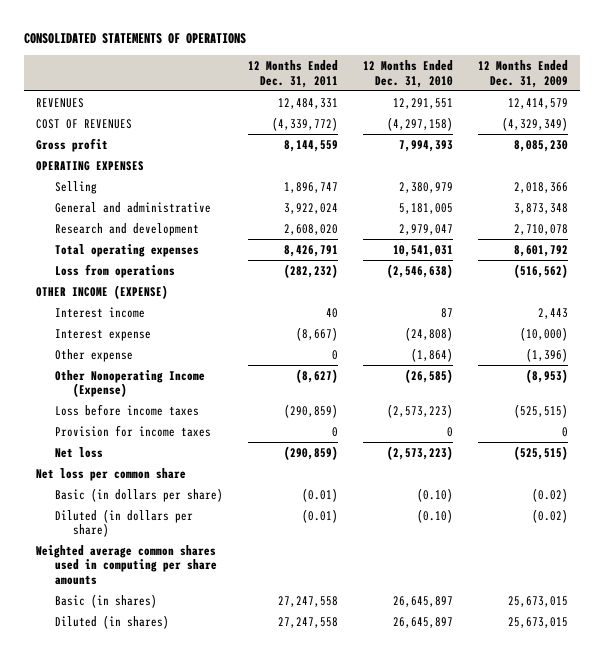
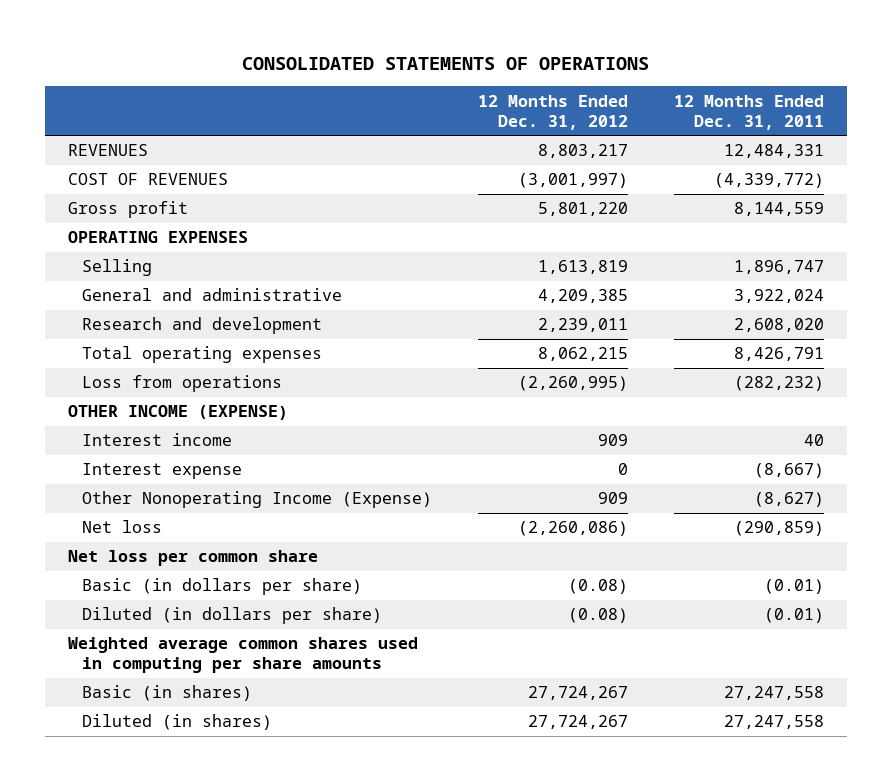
[362,59,453,88] 12 Months Ended Dec. 31, 2010 -> none
[477,59,568,88] 12 Months Ended Dec. 31, 2009 -> none
none -> [478,94,629,130] 12 Months Ended Dec. 31, 2012
[54,348,133,362] Other expense -> none
[54,403,199,416] Loss before income taxes -> none
[54,424,211,437] Provision for income taxes -> none

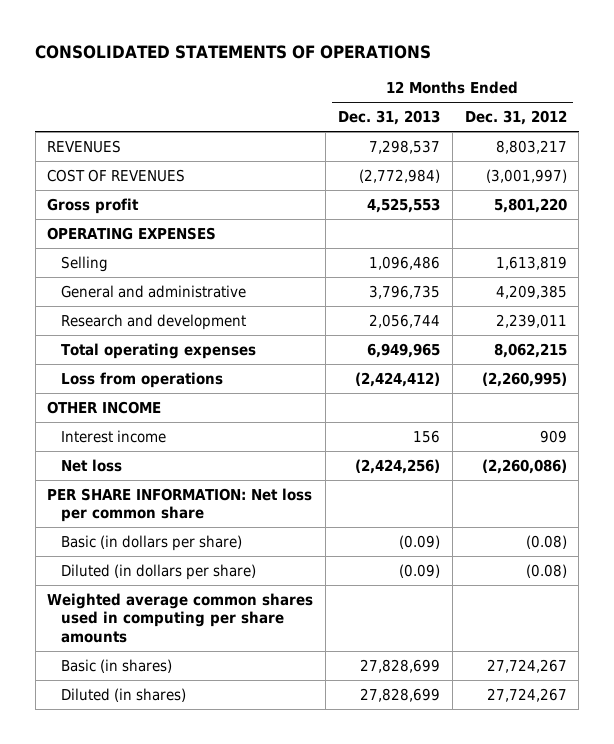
[674,94,825,130] 12 Months Ended Dec. 31, 2011 -> none
none -> [337,110,440,126] Dec. 31, 2013
[67,405,288,421] OTHER INCOME (EXPENSE) -> [47,401,162,415] OTHER INCOME
[82,463,243,480] Interest expense -> none
[82,491,433,509] Other Nonoperating Income (Expense) -> none
[67,550,318,567] Net loss per common share -> [47,488,313,523] PER SHARE INFORMATION: Net loss per common share

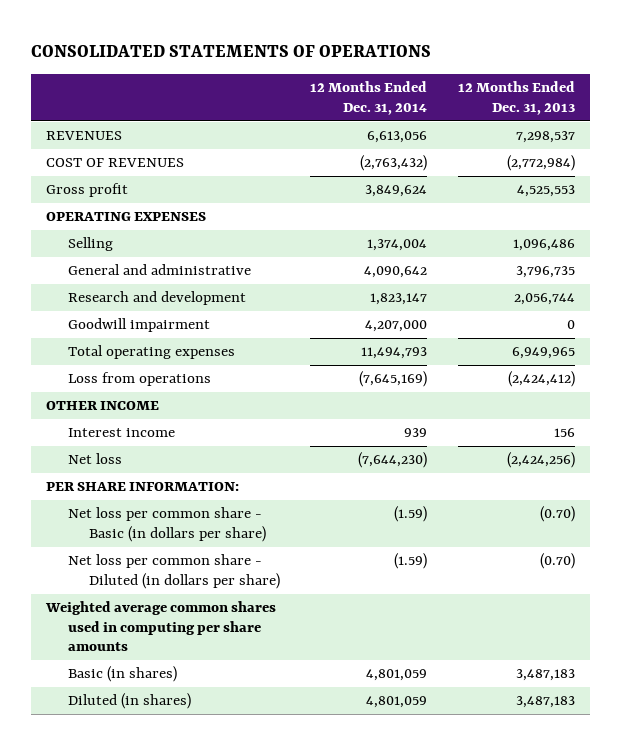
[464,110,567,126] Dec. 31, 2012 -> none
none -> [310,81,428,115] 12 Months Ended Dec. 31, 2014
none -> [67,318,210,333] Goodwill impairment
[47,488,313,523] PER SHARE INFORMATION: Net loss per common share -> [46,482,240,492] PER SHARE INFORMATION:
[61,535,243,552] Basic (in dollars per share) -> [67,507,266,542] Net loss per common share - Basic (in dollars per share)
[398,535,440,550] (0.09) -> [539,506,575,523] (0.70)
[61,564,257,581] Diluted (in dollars per share) -> [67,554,280,589] Net loss per common share - Diluted (in dollars per share)
[398,564,440,579] (0.09) -> [539,553,575,570] (0.70)
[359,659,440,674] 27,828,699 -> [515,669,575,682] 3,487,183
[359,688,440,703] 27,828,699 -> [515,696,575,709] 3,487,183

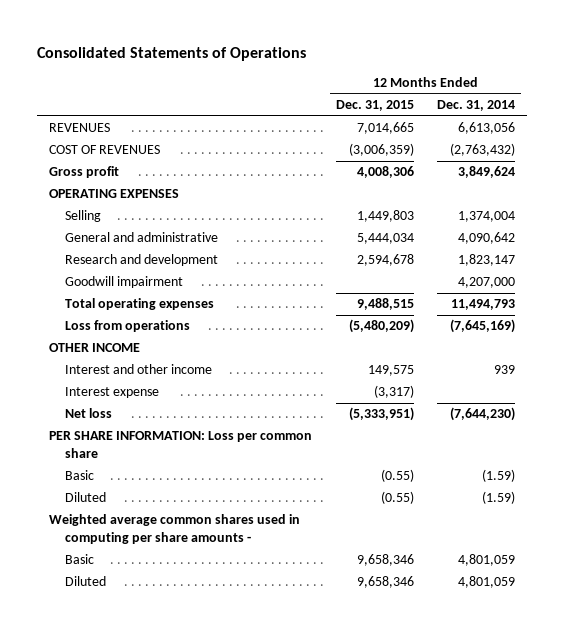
[31,45,432,58] CONSOLIDATED STATEMENTS OF OPERATIONS -> [37,47,307,62] Consolidated Statements of Operations
[457,81,575,115] 12 Months Ended Dec. 31, 2013 -> none
none -> [335,100,414,112] Dec. 31, 2015
[67,428,175,438] Interest income -> [65,364,213,375] Interest and other income
none -> [65,387,160,399] Interest expense
[46,482,240,492] PER SHARE INFORMATION: -> [49,431,313,459] PER SHARE INFORMATION: Loss per common share
[67,507,266,542] Net loss per common share - Basic (in dollars per share) -> [65,470,95,481] Basic
[67,554,280,589] Net loss per common share - Diluted (in dollars per share) -> [65,492,107,503] Diluted
[45,601,277,652] Weighted average common shares used in computing per share amounts -> [49,514,301,545] Weighted average common shares used in computing per share amounts -
[67,666,177,683] Basic (in shares) -> [65,554,95,565] Basic
[67,693,191,710] Diluted (in shares) -> [65,576,107,587] Diluted

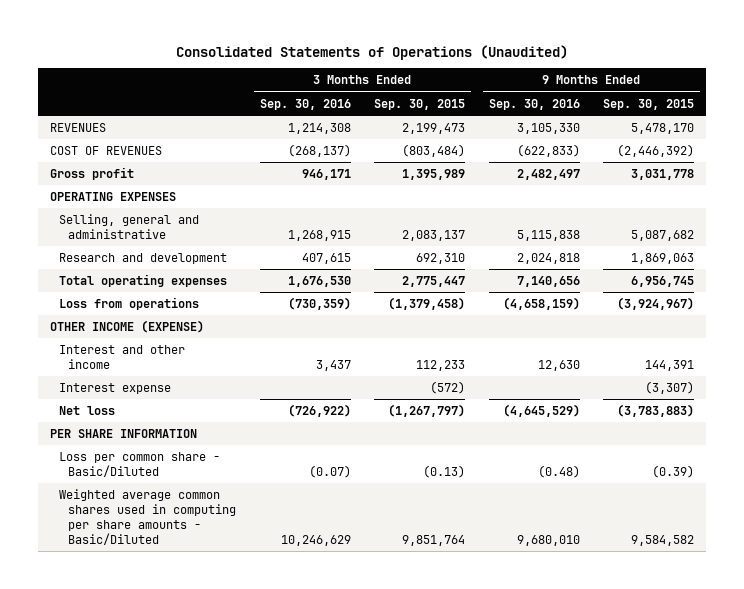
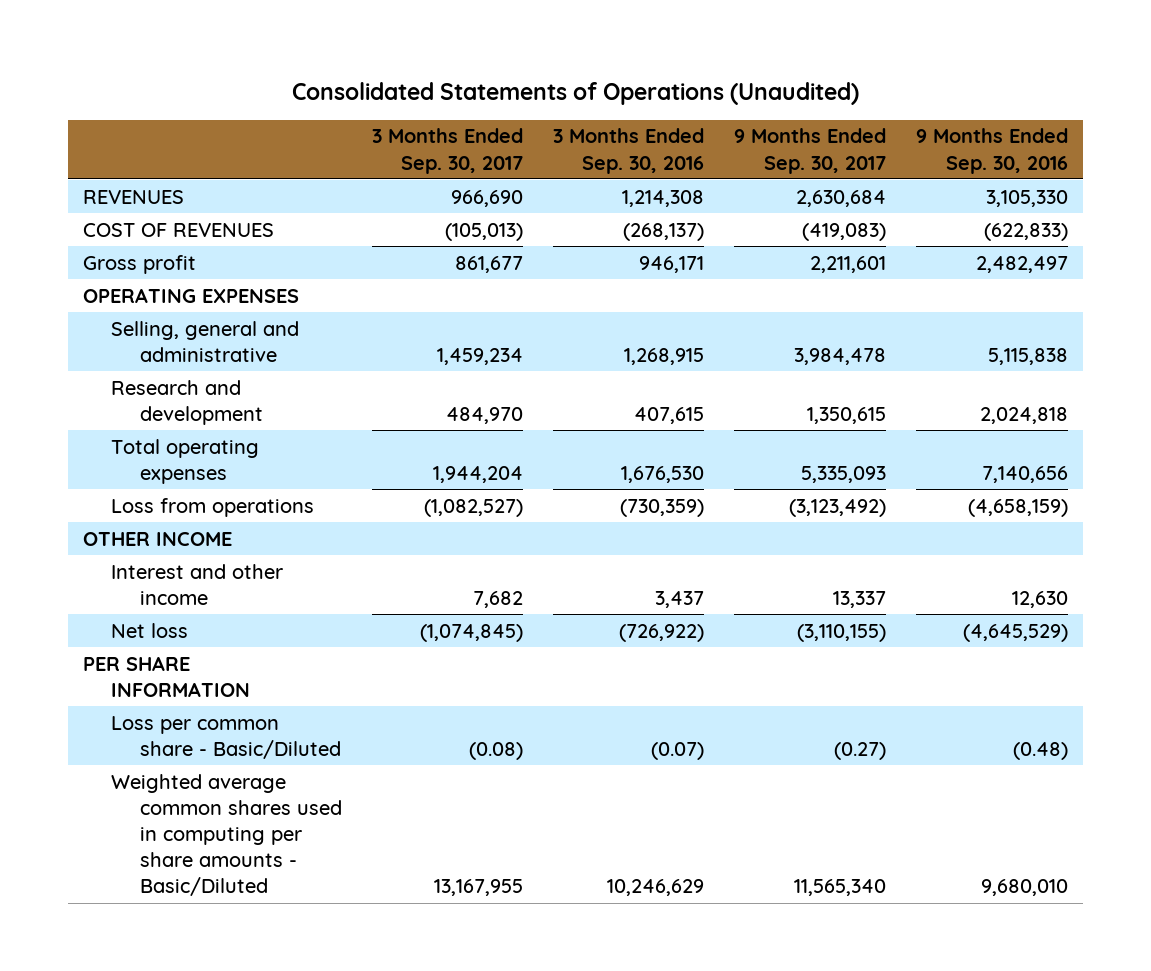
[374,98,466,110] Sep. 30, 2015 -> none
[603,98,695,110] Sep. 30, 2015 -> none
none -> [371,128,523,174] 3 Months Ended Sep. 30, 2017
none -> [734,128,887,174] 9 Months Ended Sep. 30, 2017
[50,319,205,333] OTHER INCOME (EXPENSE) -> [83,531,233,546] OTHER INCOME
[59,382,172,394] Interest expense -> none

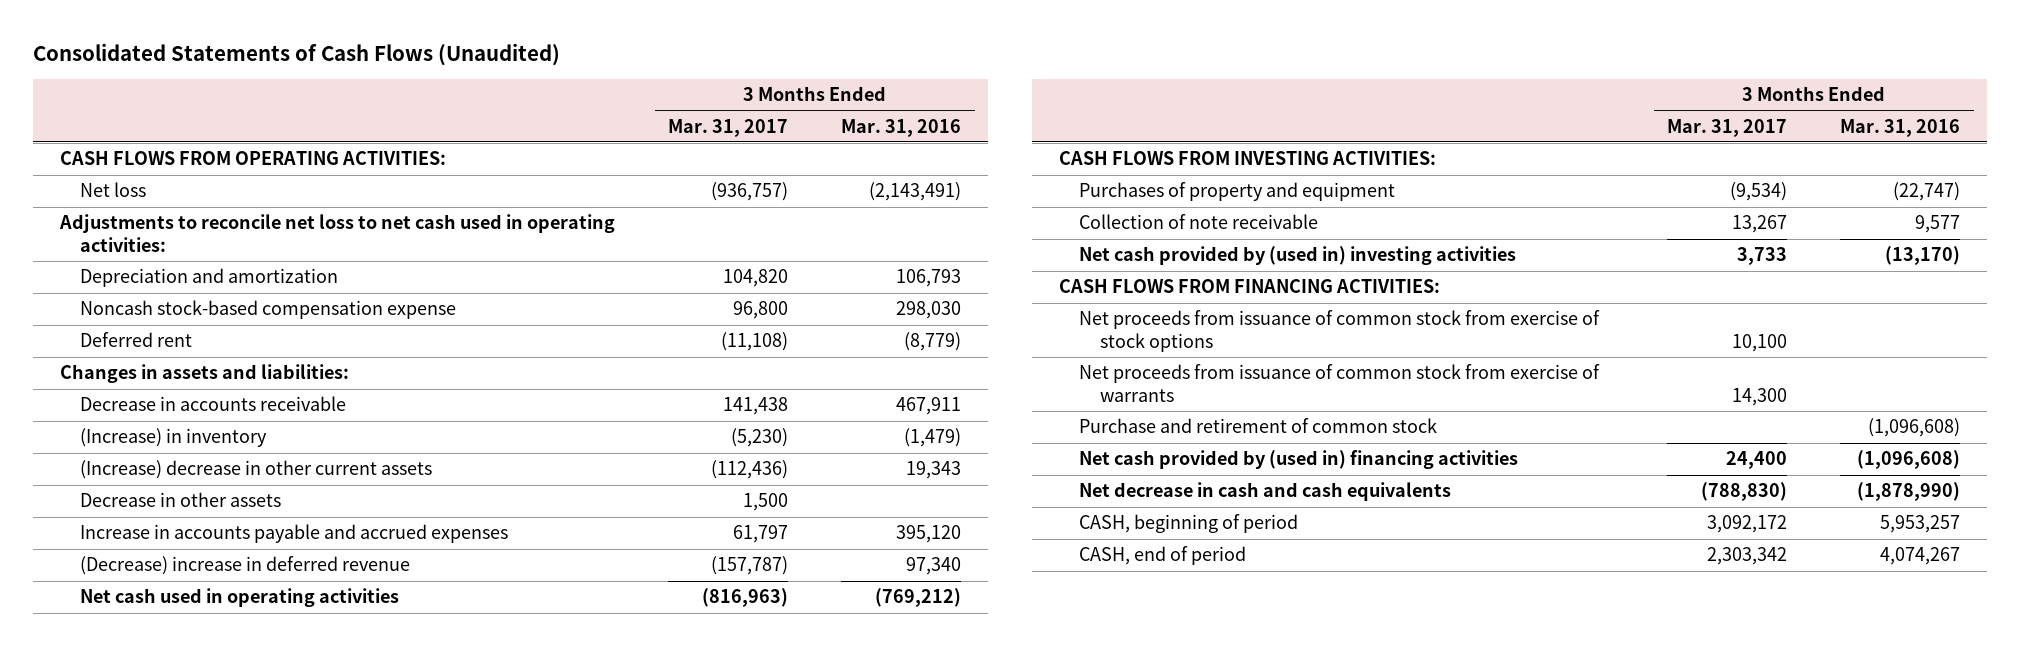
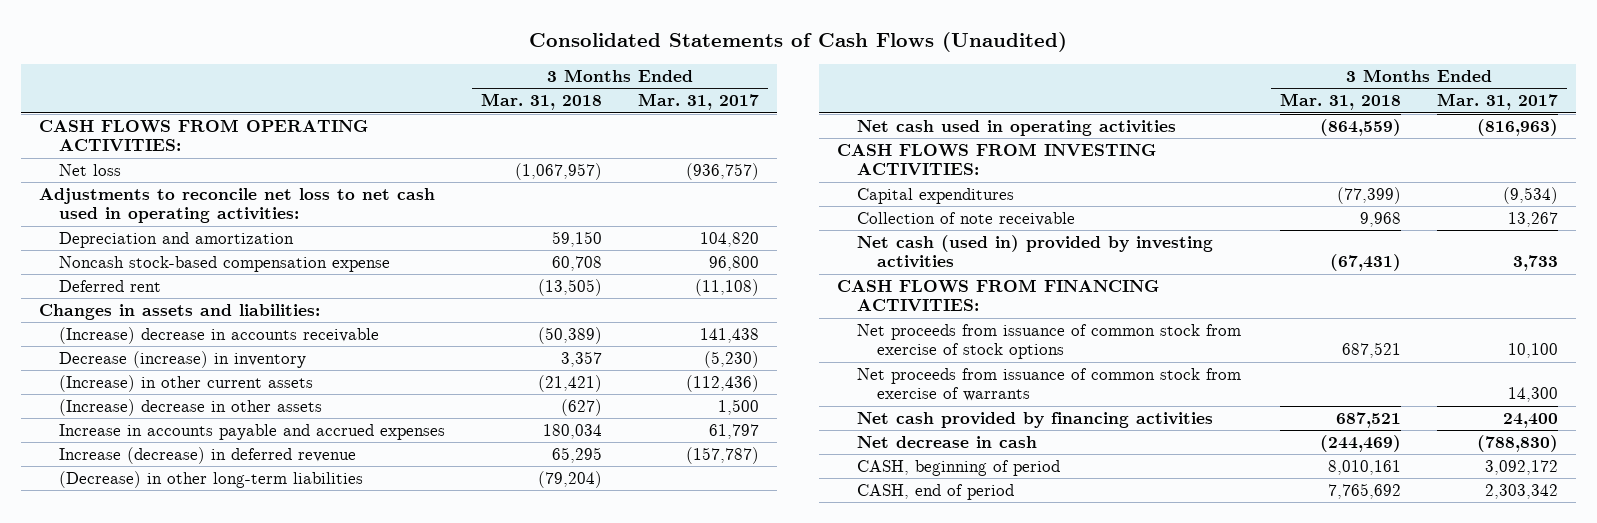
[841,118,962,137] Mar. 31, 2016 -> none
none -> [481,93,603,111] Mar. 31, 2018
[80,396,347,412] Decrease in accounts receivable -> [58,327,379,345] (Increase) decrease in accounts receivable
[80,428,268,448] (Increase) in inventory -> [58,351,306,369] Decrease (increase) in inventory
[80,460,433,480] (Increase) decrease in other current assets -> [58,375,313,393] (Increase) in other current assets
[80,492,282,508] Decrease in other assets -> [58,399,322,417] (Increase) decrease in other assets
[80,556,411,576] (Decrease) increase in deferred revenue -> [58,447,356,465] Increase (decrease) in deferred revenue
none -> [58,471,363,489] (Decrease) in other long-term liabilities
[1079,182,1396,202] Purchases of property and equipment -> [857,188,1015,205] Capital expenditures
[1079,246,1517,266] Net cash provided by (used in) investing activities -> [857,235,1214,269] Net cash (used in) provided by investing activities
[1079,418,1438,434] Purchase and retirement of common stock -> none
[1079,450,1519,470] Net cash provided by (used in) financing activities -> [857,412,1214,429] Net cash provided by financing activities
[1079,482,1452,502] Net decrease in cash and cash equivalents -> [857,436,1038,449] Net decrease in cash

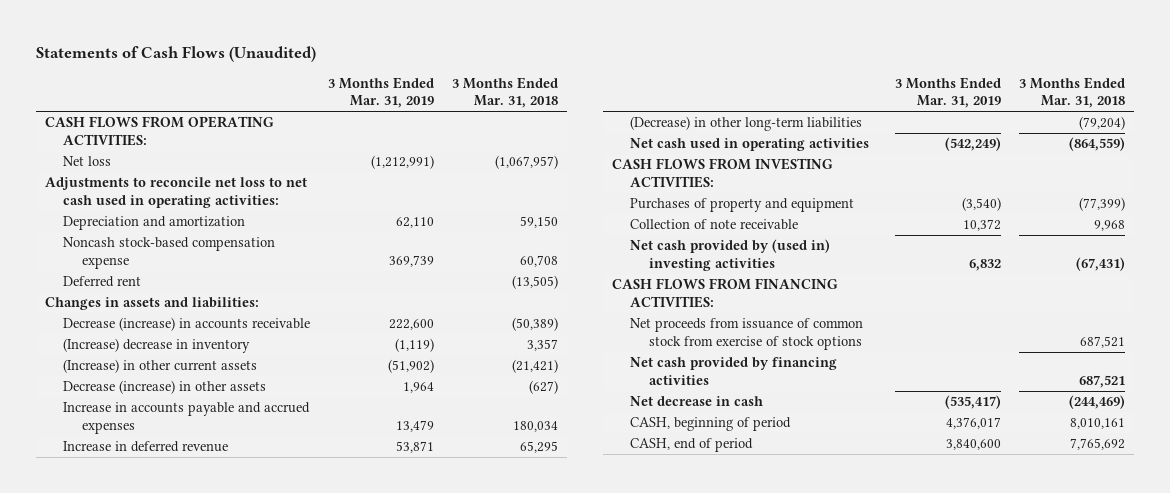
[529,32,1068,53] Consolidated Statements of Cash Flows (Unaudited) -> [35,46,316,63] Statements of Cash Flows (Unaudited)
[638,93,760,111] Mar. 31, 2017 -> none
none -> [328,76,435,109] 3 Months Ended Mar. 31, 2019
[58,327,379,345] (Increase) decrease in accounts receivable -> [63,317,311,332] Decrease (increase) in accounts receivable
[58,351,306,369] Decrease (increase) in inventory -> [63,338,251,354] (Increase) decrease in inventory
[58,399,322,417] (Increase) decrease in other assets -> [63,380,267,395] Decrease (increase) in other assets
[58,447,356,465] Increase (decrease) in deferred revenue -> [63,441,229,453] Increase in deferred revenue
[857,188,1015,205] Capital expenditures -> [630,198,855,213] Purchases of property and equipment
[857,235,1214,269] Net cash (used in) provided by investing activities -> [630,239,831,271] Net cash provided by (used in) investing activities
[857,368,1242,402] Net proceeds from issuance of common stock from exercise of warrants -> none

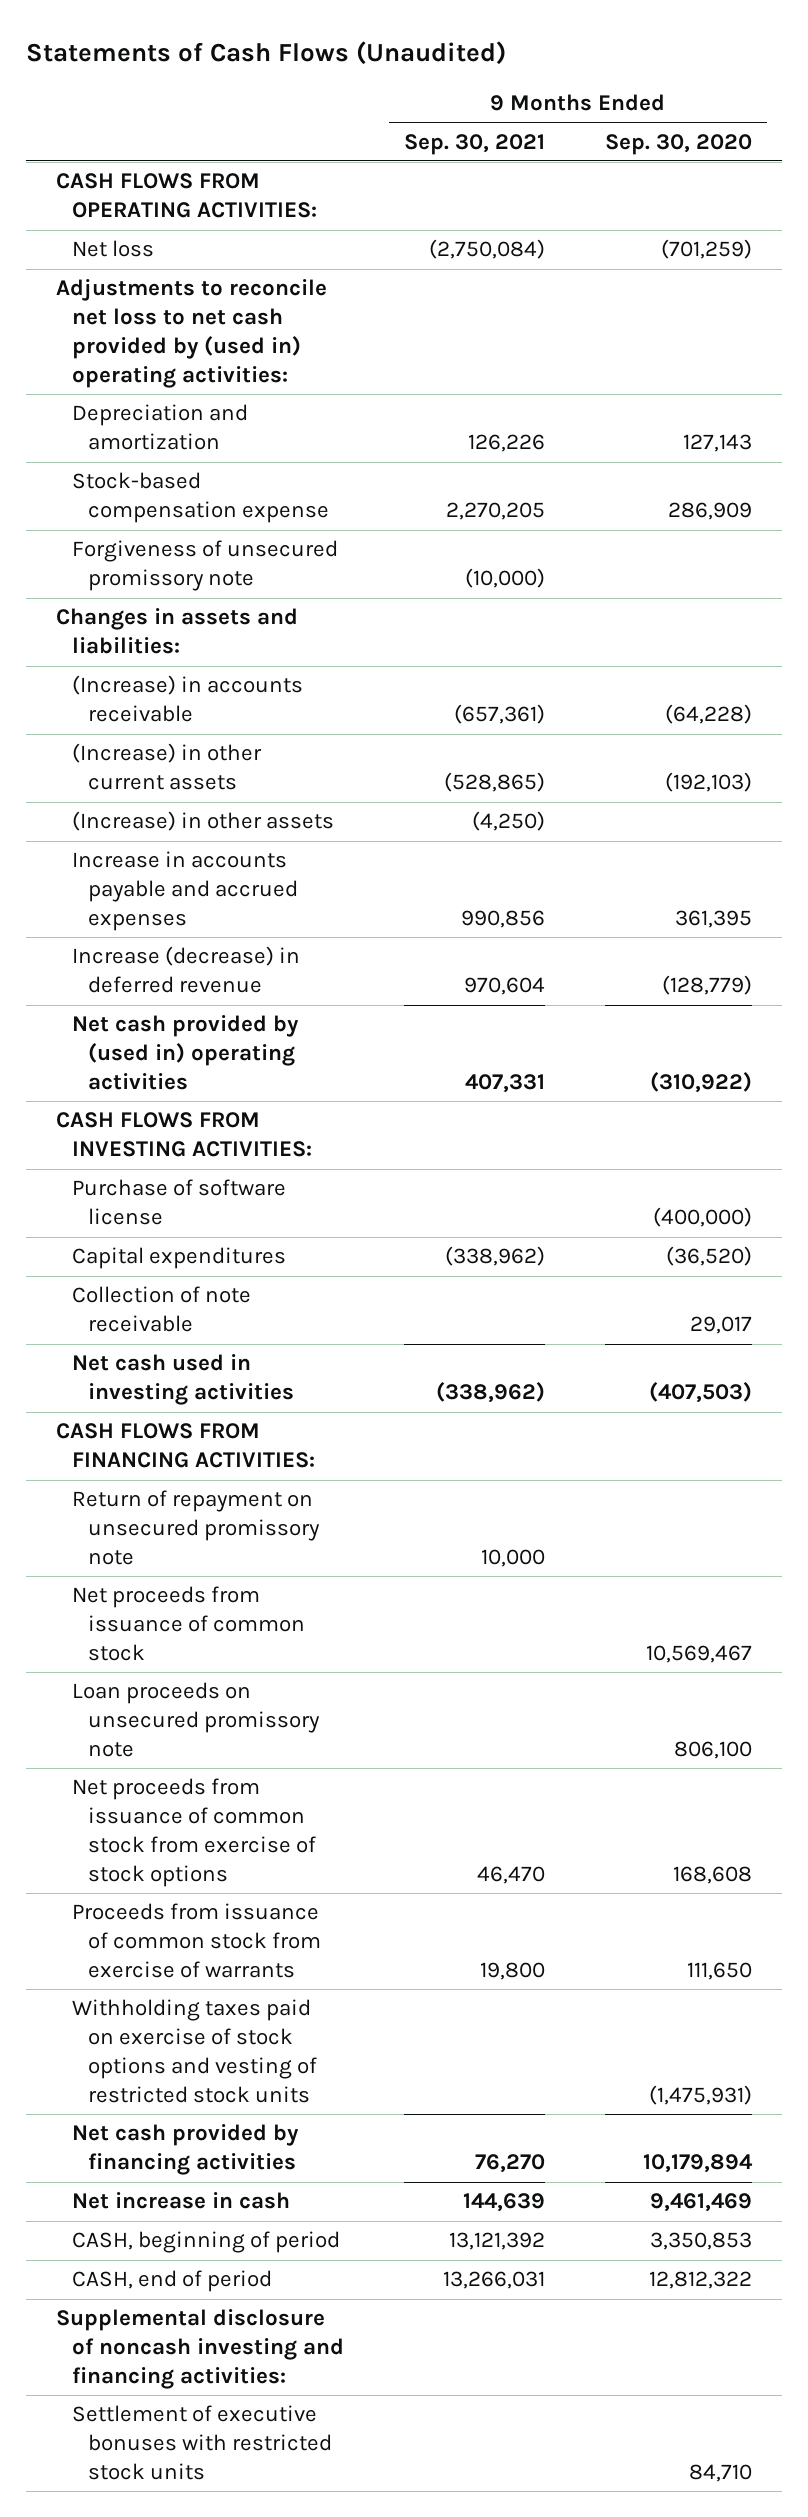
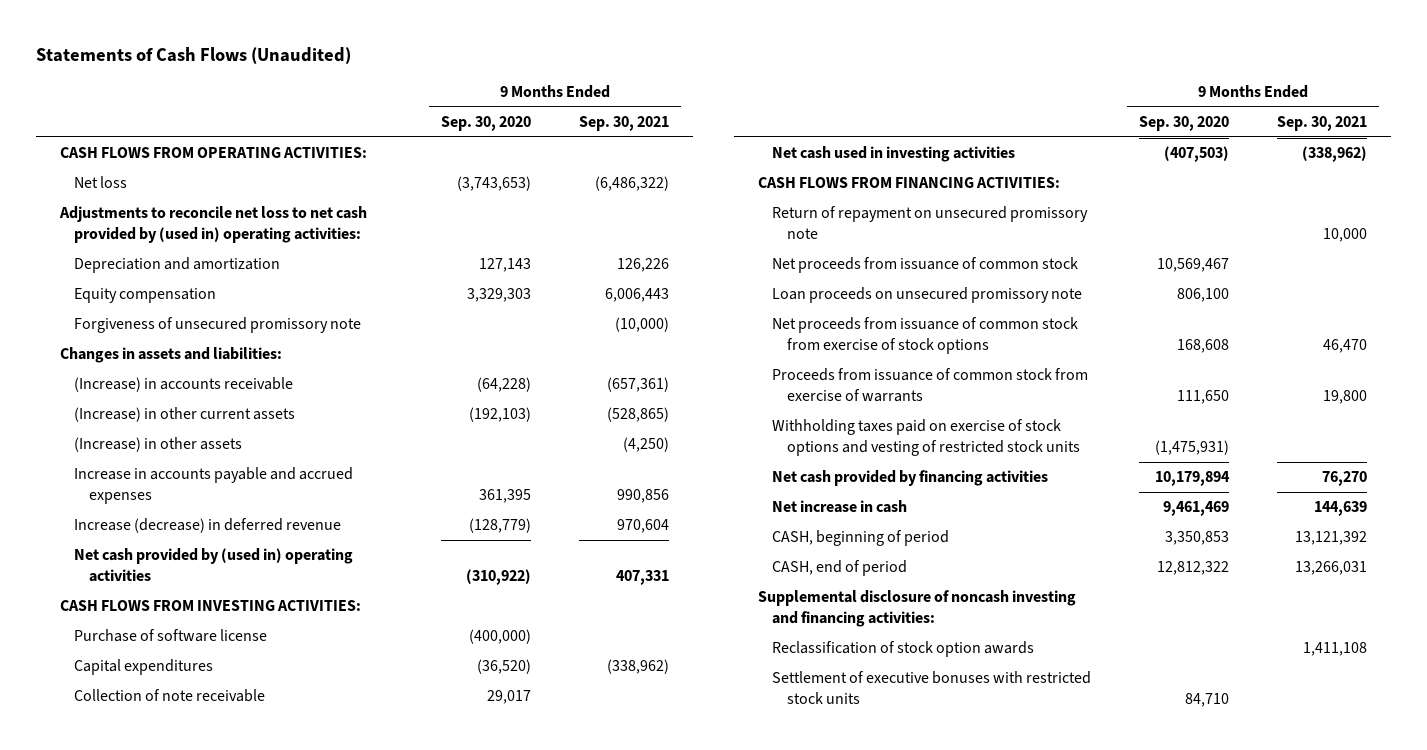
[428,239,545,260] (2,750,084) -> [595,176,670,192] (6,486,322)
[660,239,752,260] (701,259) -> [457,176,532,192] (3,743,653)
[71,472,329,524] Stock-based compensation expense -> [74,288,217,304] Equity compensation
[445,502,545,521] 2,270,205 -> [605,288,670,303] 6,006,443
[667,502,752,521] 286,909 -> [467,288,532,303] 3,329,303
none -> [772,641,1035,658] Reclassification of stock option awards

